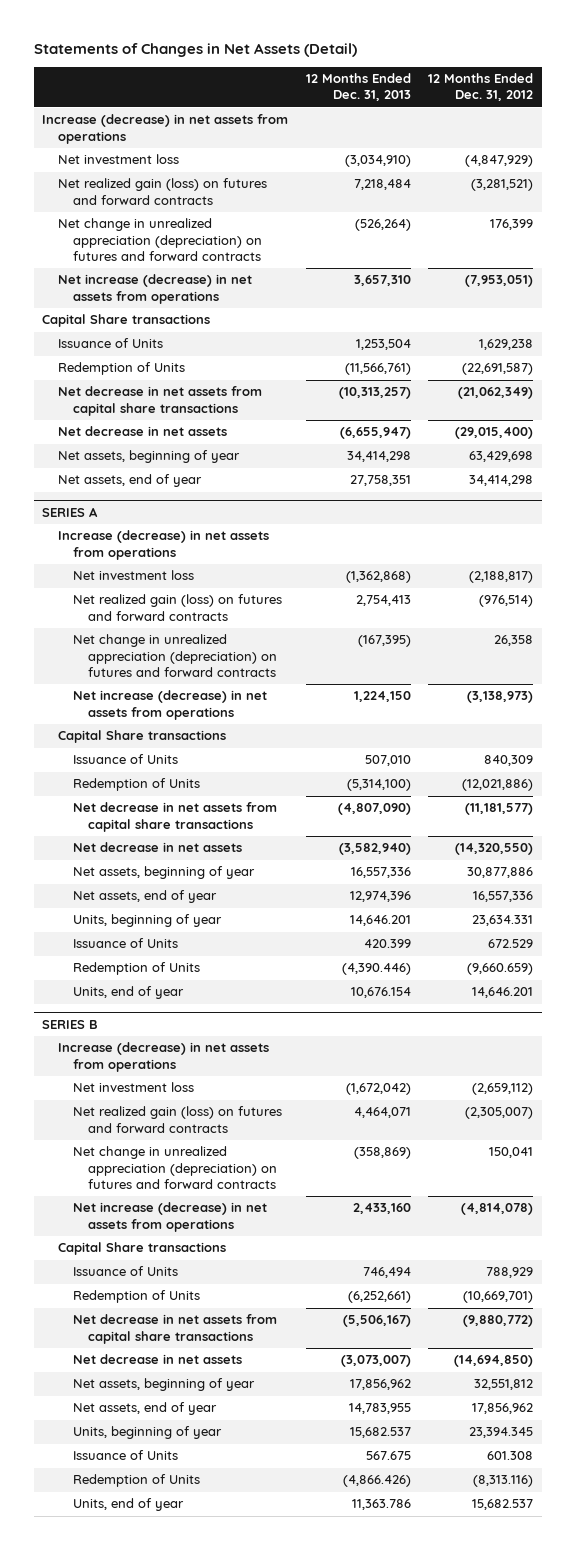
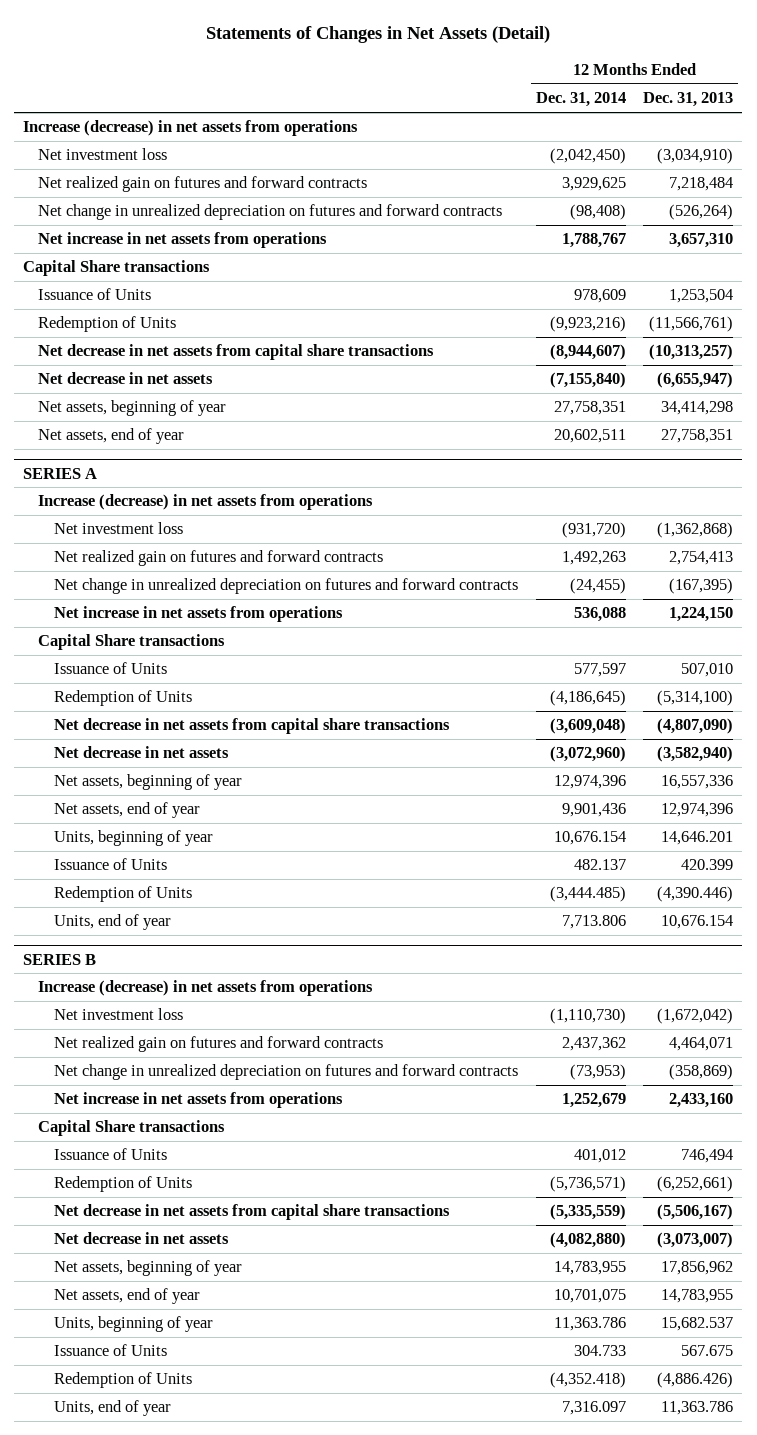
[428,72,534,102] 12 Months Ended Dec. 31, 2012 -> none
none -> [535,92,626,108] Dec. 31, 2014
[57,178,267,205] Net realized gain (loss) on futures and forward contracts -> [38,176,368,193] Net realized gain on futures and forward contracts
[57,218,262,262] Net change in unrealized appreciation (depreciation) on futures and forward contracts -> [38,204,503,221] Net change in unrealized depreciation on futures and forward contracts
[57,274,252,304] Net increase (decrease) in net assets from operations -> [38,232,328,249] Net increase in net assets from operations
[72,594,282,621] Net realized gain (loss) on futures and forward contracts -> [53,550,383,567] Net realized gain on futures and forward contracts
[72,634,278,678] Net change in unrealized appreciation (depreciation) on futures and forward contracts -> [53,578,518,595] Net change in unrealized depreciation on futures and forward contracts
[72,690,267,720] Net increase (decrease) in net assets from operations -> [53,606,343,623] Net increase in net assets from operations
[72,1106,282,1133] Net realized gain (loss) on futures and forward contracts -> [53,1036,383,1053] Net realized gain on futures and forward contracts
[72,1146,278,1190] Net change in unrealized appreciation (depreciation) on futures and forward contracts -> [53,1064,518,1081] Net change in unrealized depreciation on futures and forward contracts
[72,1202,267,1232] Net increase (decrease) in net assets from operations -> [53,1092,343,1109] Net increase in net assets from operations
[342,1475,411,1488] (4,866.426) -> [657,1372,734,1389] (4,886.426)

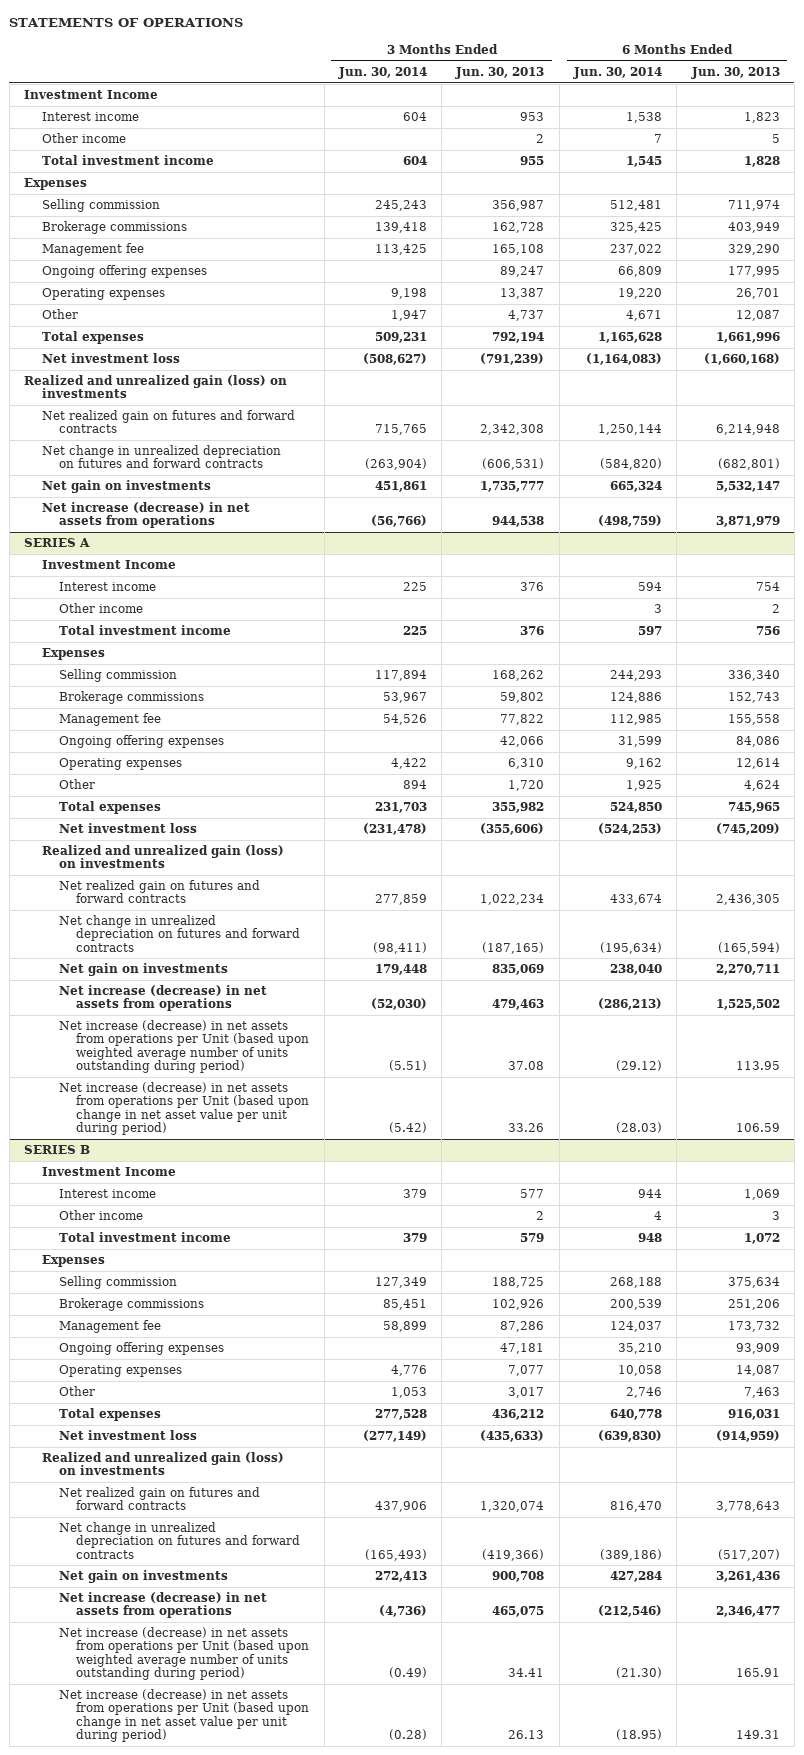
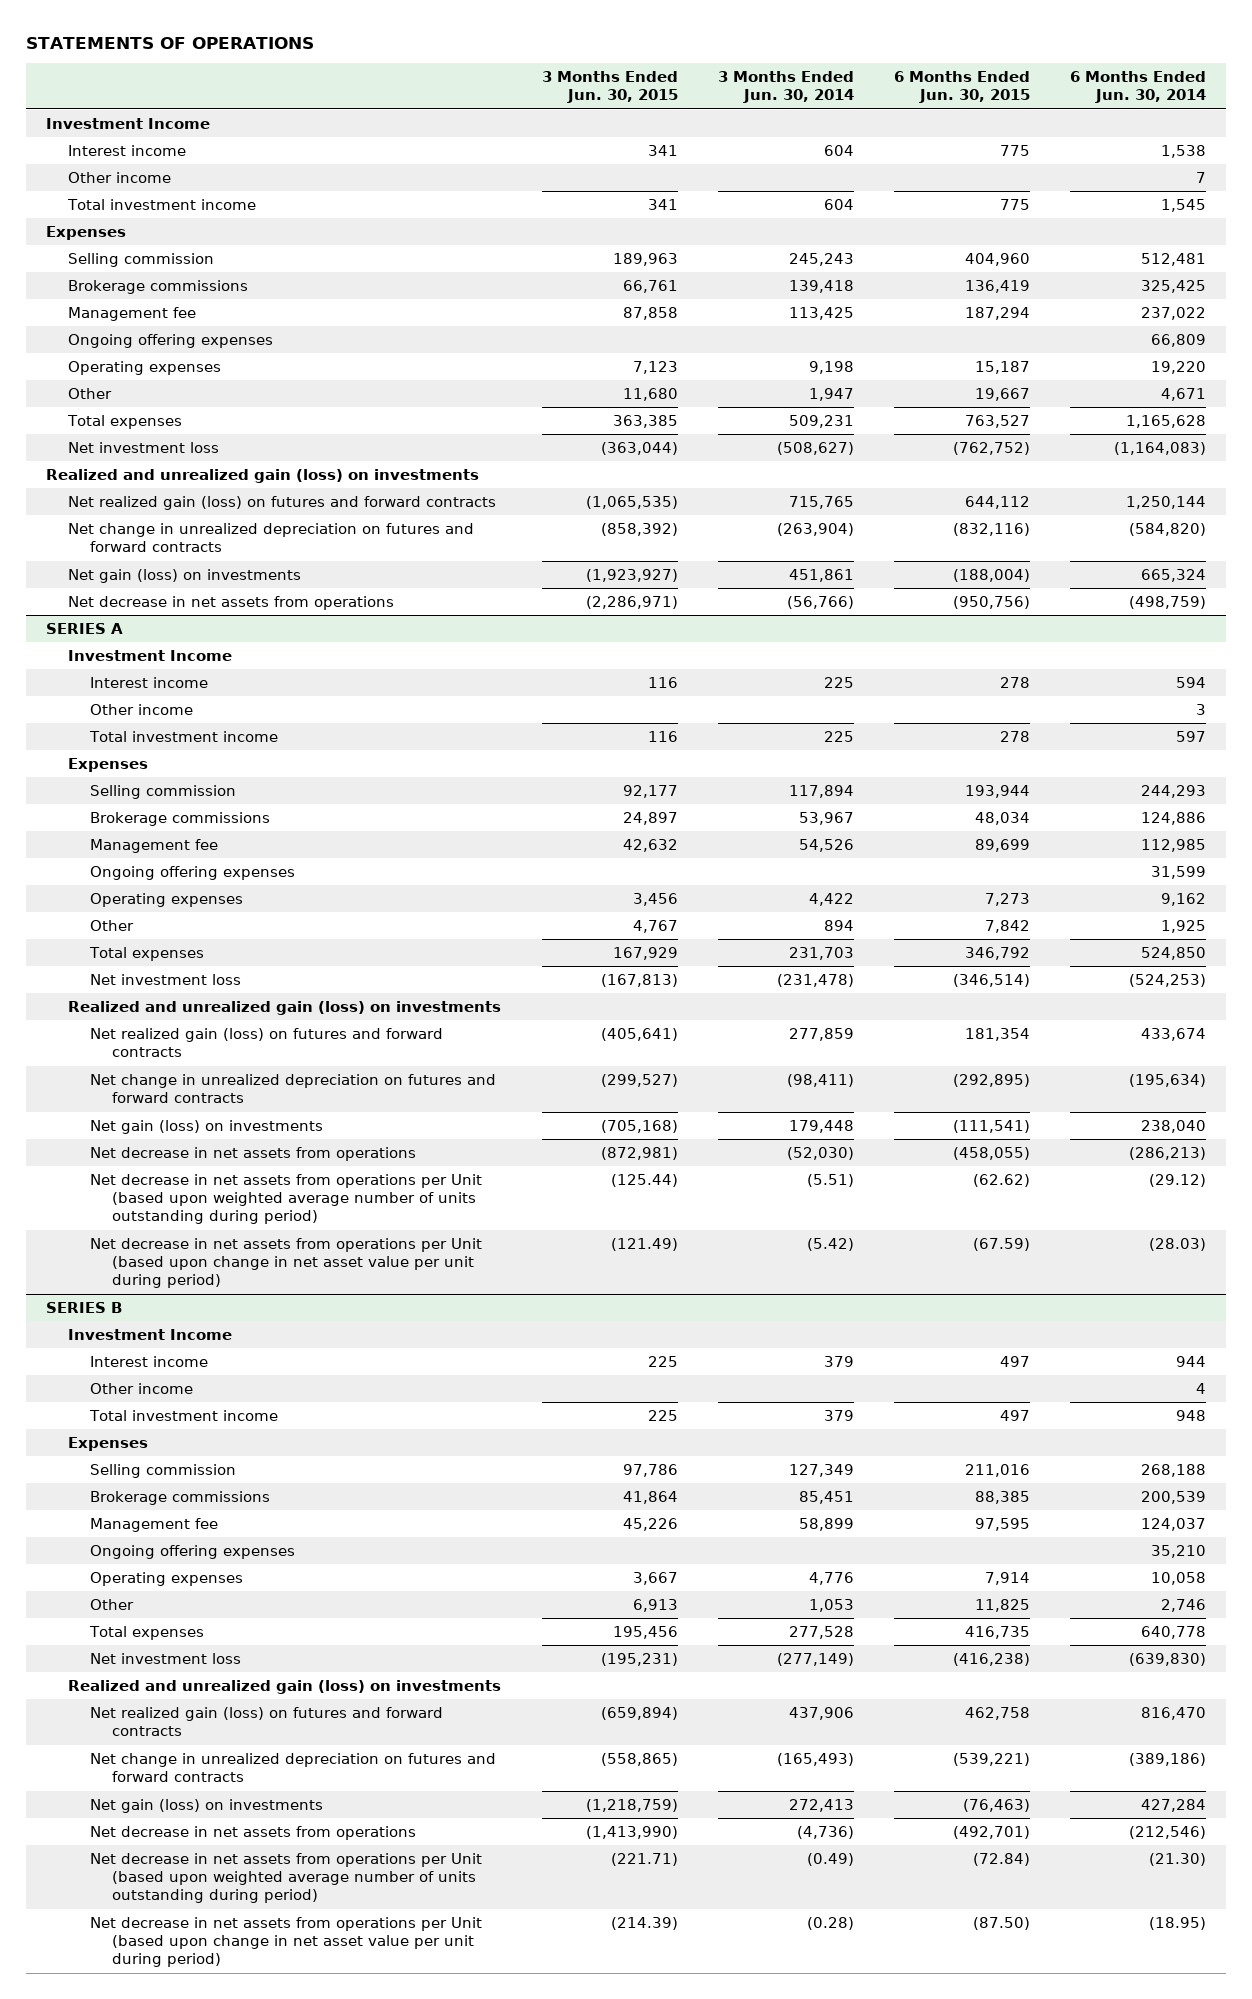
[455,66,545,79] Jun. 30, 2013 -> none
[690,66,780,79] Jun. 30, 2013 -> none
none -> [541,71,678,104] 3 Months Ended Jun. 30, 2015
none -> [893,71,1030,104] 6 Months Ended Jun. 30, 2015
[41,410,295,434] Net realized gain on futures and forward contracts -> [68,496,497,511] Net realized gain (loss) on futures and forward contracts
[41,480,211,494] Net gain on investments -> [68,569,302,584] Net gain (loss) on investments
[41,502,250,529] Net increase (decrease) in net assets from operations -> [68,596,395,611] Net decrease in net assets from operations
[58,880,260,904] Net realized gain on futures and forward contracts -> [90,1028,444,1058] Net realized gain (loss) on futures and forward contracts
[58,963,228,977] Net gain on investments -> [90,1120,324,1135] Net gain (loss) on investments
[58,985,267,1012] Net increase (decrease) in net assets from operations -> [90,1147,417,1162] Net decrease in net assets from operations
[58,1020,310,1073] Net increase (decrease) in net assets from operations per Unit (based upon weighted average number of units outstanding during period) -> [90,1174,483,1225] Net decrease in net assets from operations per Unit (based upon weighted average number of units outstanding during period)
[58,1082,310,1135] Net increase (decrease) in net assets from operations per Unit (based upon change in net asset value per unit during period) -> [90,1238,483,1289] Net decrease in net assets from operations per Unit (based upon change in net asset value per unit during period)
[58,1487,260,1511] Net realized gain on futures and forward contracts -> [90,1707,444,1737] Net realized gain (loss) on futures and forward contracts
[58,1570,228,1584] Net gain on investments -> [90,1799,324,1814] Net gain (loss) on investments
[58,1592,267,1619] Net increase (decrease) in net assets from operations -> [90,1826,417,1841] Net decrease in net assets from operations
[58,1627,310,1680] Net increase (decrease) in net assets from operations per Unit (based upon weighted average number of units outstanding during period) -> [90,1853,483,1904] Net decrease in net assets from operations per Unit (based upon weighted average number of units outstanding during period)
[58,1689,310,1742] Net increase (decrease) in net assets from operations per Unit (based upon change in net asset value per unit during period) -> [90,1917,483,1968] Net decrease in net assets from operations per Unit (based upon change in net asset value per unit during period)

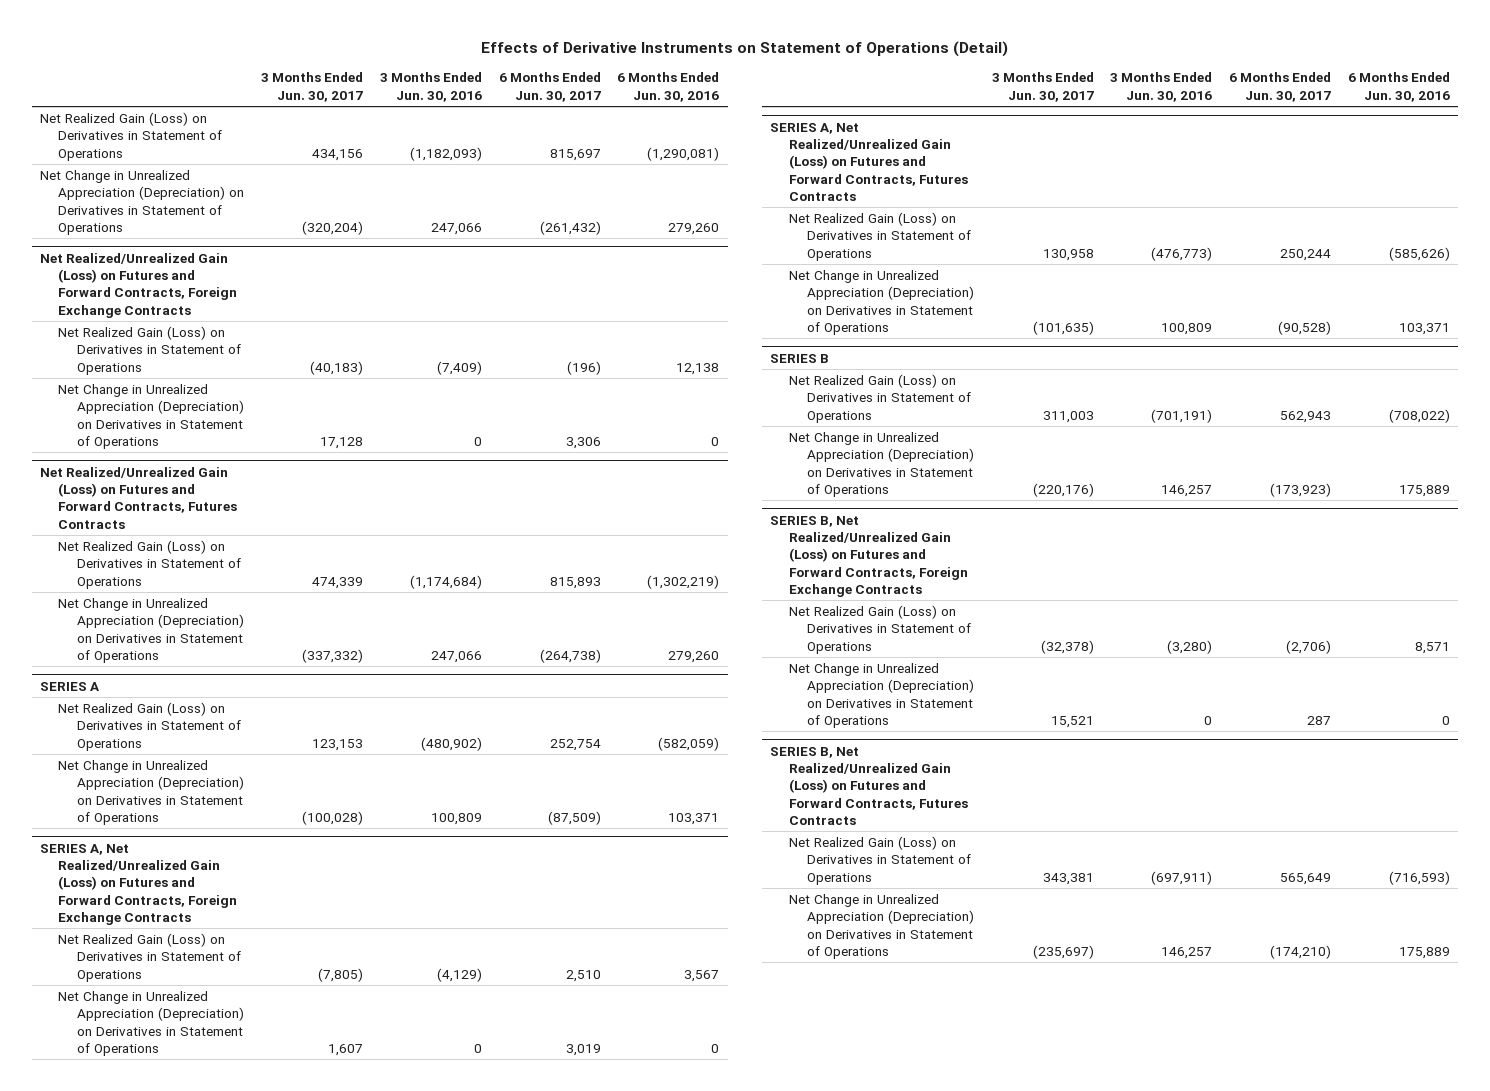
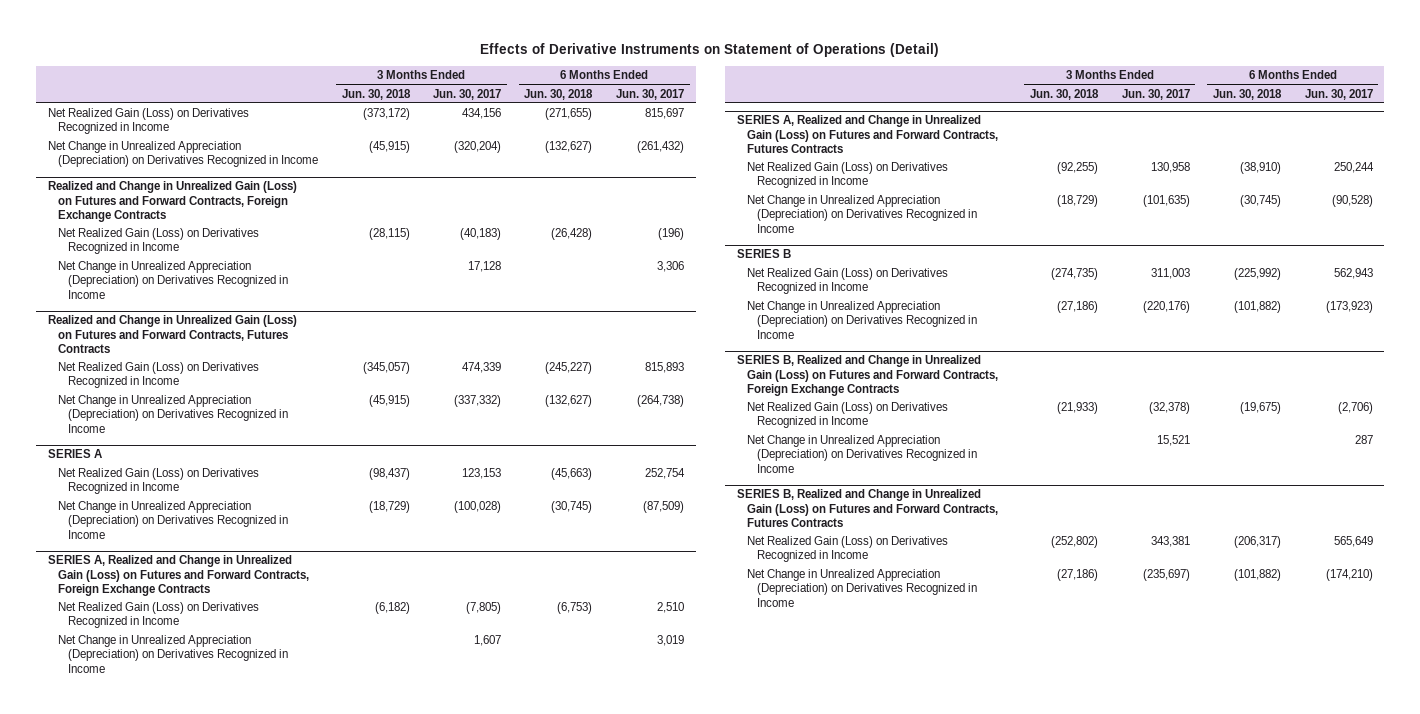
[379,72,482,102] 3 Months Ended Jun. 30, 2016 -> none
[617,72,720,102] 6 Months Ended Jun. 30, 2016 -> none
none -> [341,88,411,100] Jun. 30, 2018
none -> [524,88,594,100] Jun. 30, 2018
[39,112,223,161] Net Realized Gain (Loss) on Derivatives in Statement of Operations -> [47,108,249,135] Net Realized Gain (Loss) on Derivatives Recognized in Income
[39,170,245,236] Net Change in Unrealized Appreciation (Depreciation) on Derivatives in Statement of Operations -> [47,141,319,168] Net Change in Unrealized Appreciation (Depreciation) on Derivatives Recognized in Income
[39,252,238,318] Net Realized/Unrealized Gain (Loss) on Futures and Forward Contracts, Foreign Exchange Contracts -> [47,181,297,222] Realized and Change in Unrealized Gain (Loss) on Futures and Forward Contracts, Foreign Exchange Contracts
[58,326,241,375] Net Realized Gain (Loss) on Derivatives in Statement of Operations -> [58,228,260,255] Net Realized Gain (Loss) on Derivatives Recognized in Income
[58,384,244,450] Net Change in Unrealized Appreciation (Depreciation) on Derivatives in Statement of Operations -> [58,261,289,299] Net Change in Unrealized Appreciation (Depreciation) on Derivatives Recognized in Income
[39,466,238,529] Net Realized/Unrealized Gain (Loss) on Futures and Forward Contracts, Futures Contracts -> [47,315,297,353] Realized and Change in Unrealized Gain (Loss) on Futures and Forward Contracts, Futures Contracts
[58,540,241,589] Net Realized Gain (Loss) on Derivatives in Statement of Operations -> [58,362,260,389] Net Realized Gain (Loss) on Derivatives Recognized in Income
[58,598,244,664] Net Change in Unrealized Appreciation (Depreciation) on Derivatives in Statement of Operations -> [58,395,289,433] Net Change in Unrealized Appreciation (Depreciation) on Derivatives Recognized in Income
[58,702,241,751] Net Realized Gain (Loss) on Derivatives in Statement of Operations -> [58,468,260,495] Net Realized Gain (Loss) on Derivatives Recognized in Income
[58,760,244,826] Net Change in Unrealized Appreciation (Depreciation) on Derivatives in Statement of Operations -> [58,501,289,539] Net Change in Unrealized Appreciation (Depreciation) on Derivatives Recognized in Income
[39,843,238,926] SERIES A, Net Realized/Unrealized Gain (Loss) on Futures and Forward Contracts, Foreign Exchange Contracts -> [47,555,310,596] SERIES A, Realized and Change in Unrealized Gain (Loss) on Futures and Forward Contracts, Foreign Exchange Contracts
[58,933,241,982] Net Realized Gain (Loss) on Derivatives in Statement of Operations -> [58,602,260,629] Net Realized Gain (Loss) on Derivatives Recognized in Income
[58,991,244,1057] Net Change in Unrealized Appreciation (Depreciation) on Derivatives in Statement of Operations -> [58,635,289,673] Net Change in Unrealized Appreciation (Depreciation) on Derivatives Recognized in Income
[770,122,968,202] SERIES A, Net Realized/Unrealized Gain (Loss) on Futures and Forward Contracts, Futures Contracts -> [736,115,998,153] SERIES A, Realized and Change in Unrealized Gain (Loss) on Futures and Forward Contracts, Futures Contracts
[788,212,972,261] Net Realized Gain (Loss) on Derivatives in Statement of Operations -> [746,162,948,189] Net Realized Gain (Loss) on Derivatives Recognized in Income
[788,270,975,336] Net Change in Unrealized Appreciation (Depreciation) on Derivatives in Statement of Operations -> [746,195,977,233] Net Change in Unrealized Appreciation (Depreciation) on Derivatives Recognized in Income
[788,374,972,423] Net Realized Gain (Loss) on Derivatives in Statement of Operations -> [746,268,948,295] Net Realized Gain (Loss) on Derivatives Recognized in Income
[788,432,975,498] Net Change in Unrealized Appreciation (Depreciation) on Derivatives in Statement of Operations -> [746,301,977,339] Net Change in Unrealized Appreciation (Depreciation) on Derivatives Recognized in Income
[770,515,968,598] SERIES B, Net Realized/Unrealized Gain (Loss) on Futures and Forward Contracts, Foreign Exchange Contracts -> [736,355,998,396] SERIES B, Realized and Change in Unrealized Gain (Loss) on Futures and Forward Contracts, Foreign Exchange Contracts
[788,605,972,654] Net Realized Gain (Loss) on Derivatives in Statement of Operations -> [746,402,948,429] Net Realized Gain (Loss) on Derivatives Recognized in Income
[788,663,975,729] Net Change in Unrealized Appreciation (Depreciation) on Derivatives in Statement of Operations -> [746,435,977,473] Net Change in Unrealized Appreciation (Depreciation) on Derivatives Recognized in Income
[770,746,968,826] SERIES B, Net Realized/Unrealized Gain (Loss) on Futures and Forward Contracts, Futures Contracts -> [736,489,998,527] SERIES B, Realized and Change in Unrealized Gain (Loss) on Futures and Forward Contracts, Futures Contracts
[788,836,972,885] Net Realized Gain (Loss) on Derivatives in Statement of Operations -> [746,536,948,563] Net Realized Gain (Loss) on Derivatives Recognized in Income
[788,894,975,960] Net Change in Unrealized Appreciation (Depreciation) on Derivatives in Statement of Operations -> [746,569,977,607] Net Change in Unrealized Appreciation (Depreciation) on Derivatives Recognized in Income

